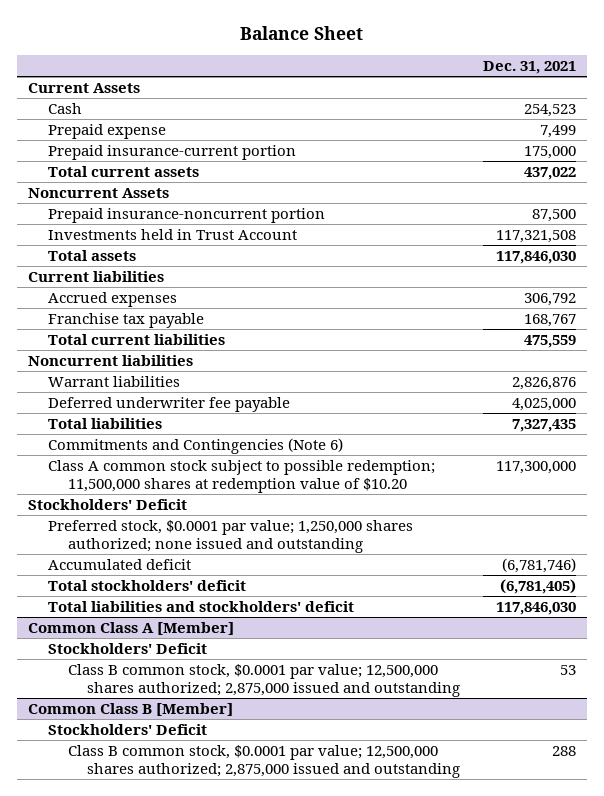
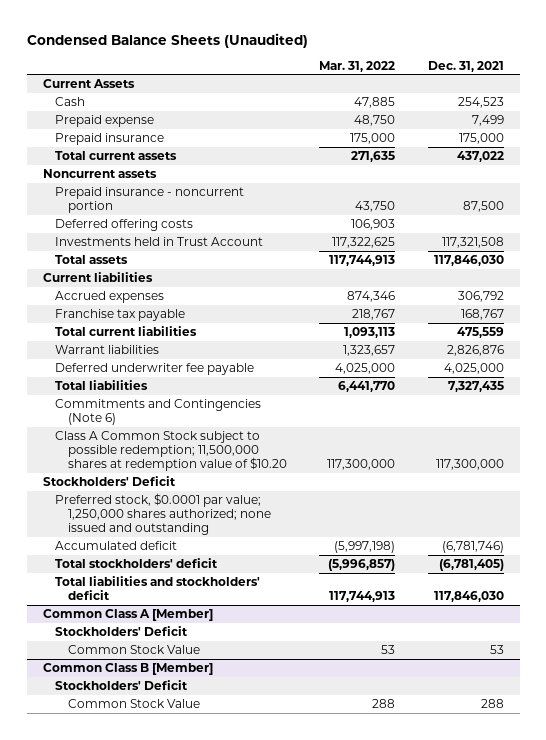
[239,25,363,40] Balance Sheet -> [26,32,308,48] Condensed Balance Sheets (Unaudited)
none -> [319,60,396,72] Mar. 31, 2022
[47,145,296,161] Prepaid insurance-current portion -> [55,132,165,145] Prepaid insurance
[27,188,169,199] Noncurrent Assets -> [42,168,157,178] Noncurrent assets
[47,208,325,224] Prepaid insurance-noncurrent portion -> [55,186,245,214] Prepaid insurance - noncurrent portion
none -> [55,218,194,231] Deferred offering costs
[27,355,193,367] Noncurrent liabilities -> none
[47,460,435,493] Class A common stock subject to possible redemption; 11,500,000 shares at redemption value of $10.20 -> [55,430,288,472] Class A Common Stock subject to possible redemption; 11,500,000 shares at redemption value of $10.20
[67,664,461,697] Class B common stock, $0.0001 par value; 12,500,000 shares authorized; 2,875,000 issued and outstanding -> [68,644,201,654] Common Stock Value
[67,745,461,778] Class B common stock, $0.0001 par value; 12,500,000 shares authorized; 2,875,000 issued and outstanding -> [68,698,201,708] Common Stock Value

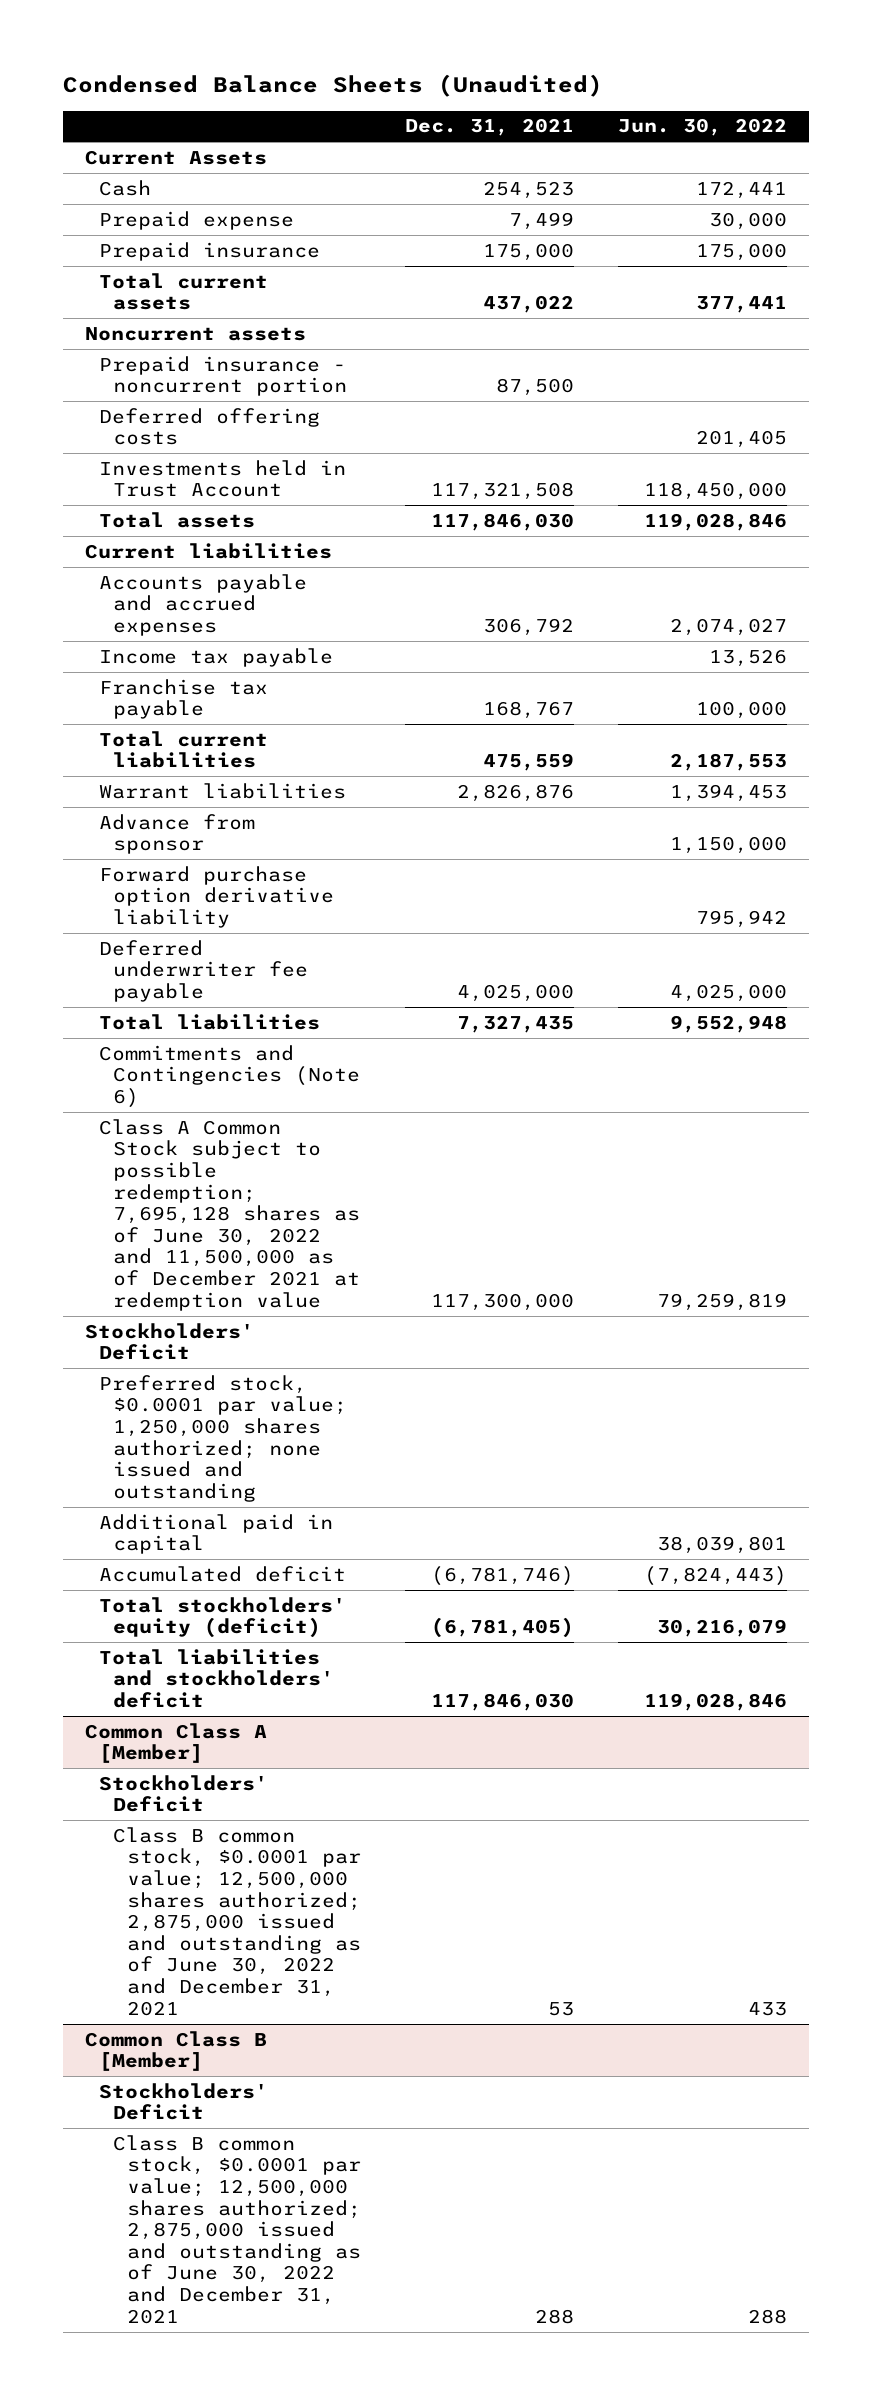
[319,60,396,72] Mar. 31, 2022 -> none
none -> [618,118,788,137] Jun. 30, 2022
[55,290,165,303] Accrued expenses -> [99,573,308,637] Accounts payable and accrued expenses
none -> [99,647,334,667] Income tax payable
none -> [99,813,256,855] Advance from sponsor
none -> [99,865,335,929] Forward purchase option derivative liability
[55,430,288,472] Class A Common Stock subject to possible redemption; 11,500,000 shares at redemption value of $10.20 -> [99,1118,361,1311] Class A Common Stock subject to possible redemption; 7,695,128 shares as of June 30, 2022 and 11,500,000 as of December 2021 at redemption value
none -> [99,1513,334,1555] Additional paid in capital
[55,557,219,568] Total stockholders' deficit -> [99,1596,347,1639] Total stockholders' equity (deficit)
[68,644,201,654] Common Stock Value -> [113,1826,362,2016] Class B common stock, $0.0001 par value; 12,500,000 shares authorized; 2,875,000 issued and outstanding as of June 30, 2022 and December 31, 2021
[68,698,201,708] Common Stock Value -> [113,2134,362,2324] Class B common stock, $0.0001 par value; 12,500,000 shares authorized; 2,875,000 issued and outstanding as of June 30, 2022 and December 31, 2021

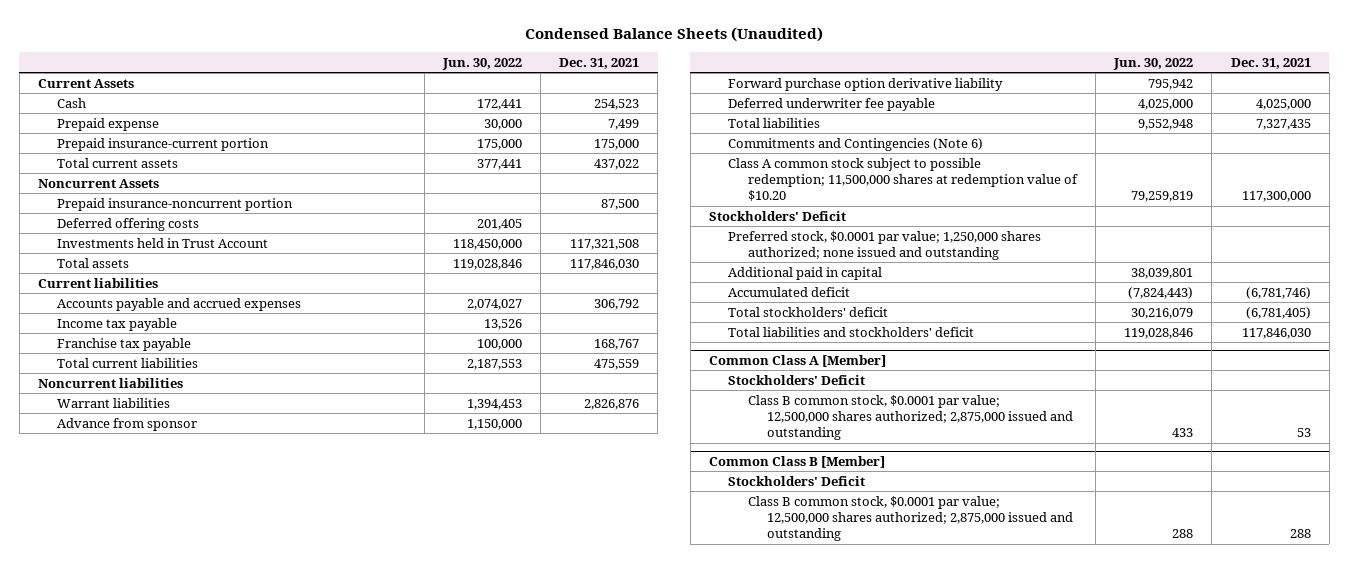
[99,241,321,261] Prepaid insurance -> [57,137,270,151] Prepaid insurance-current portion
[85,326,307,341] Noncurrent assets -> [37,178,159,188] Noncurrent Assets
[99,355,348,397] Prepaid insurance - noncurrent portion -> [57,197,294,211] Prepaid insurance-noncurrent portion
none -> [37,377,183,388] Noncurrent liabilities
[99,1118,361,1311] Class A Common Stock subject to possible redemption; 7,695,128 shares as of June 30, 2022 and 11,500,000 as of December 2021 at redemption value -> [728,157,1078,202] Class A common stock subject to possible redemption; 11,500,000 shares at redemption value of $10.20
[99,1596,347,1639] Total stockholders' equity (deficit) -> [728,306,889,317] Total stockholders' deficit
[113,1826,362,2016] Class B common stock, $0.0001 par value; 12,500,000 shares authorized; 2,875,000 issued and outstanding as of June 30, 2022 and December 31, 2021 -> [747,394,1073,441] Class B common stock, $0.0001 par value; 12,500,000 shares authorized; 2,875,000 issued and outstanding
[113,2134,362,2324] Class B common stock, $0.0001 par value; 12,500,000 shares authorized; 2,875,000 issued and outstanding as of June 30, 2022 and December 31, 2021 -> [747,495,1073,542] Class B common stock, $0.0001 par value; 12,500,000 shares authorized; 2,875,000 issued and outstanding

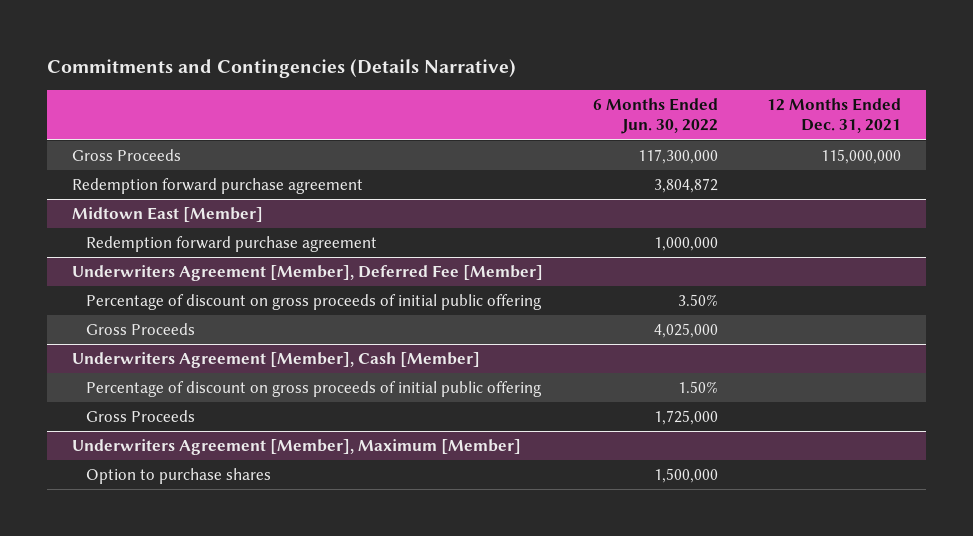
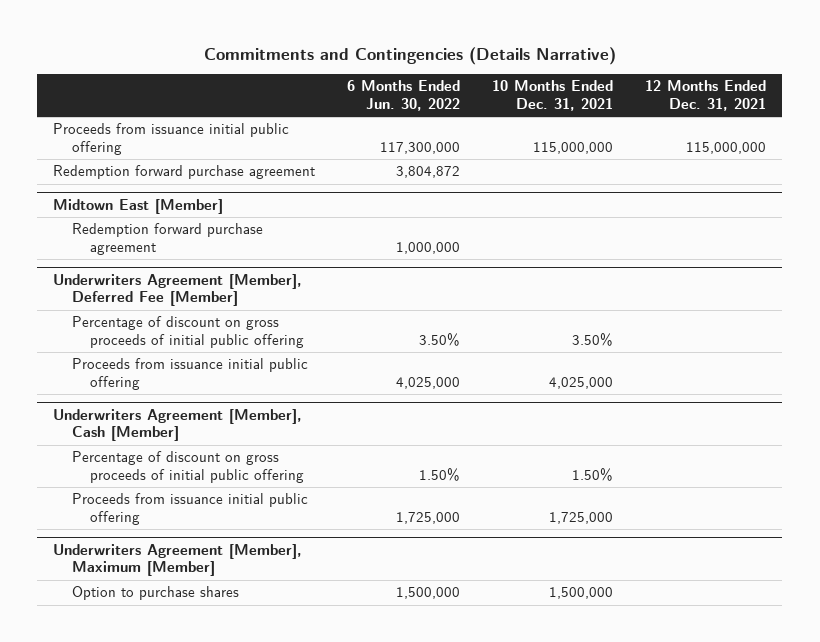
none -> [492,80,614,111] 10 Months Ended Dec. 31, 2021
[71,149,181,162] Gross Proceeds -> [53,123,290,155] Proceeds from issuance initial public offering
[85,323,195,336] Gross Proceeds -> [71,358,308,390] Proceeds from issuance initial public offering
[85,410,195,423] Gross Proceeds -> [71,493,308,525] Proceeds from issuance initial public offering

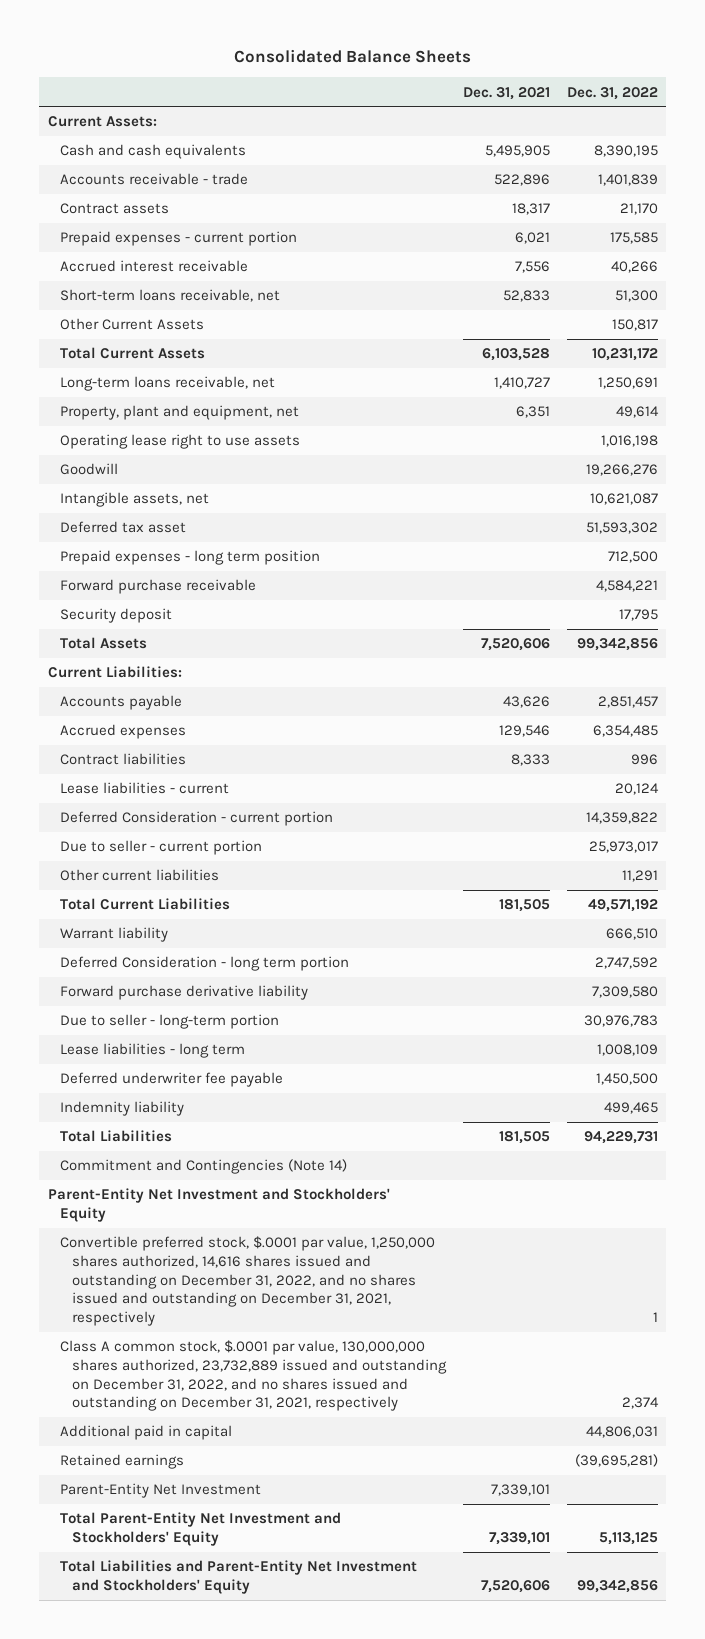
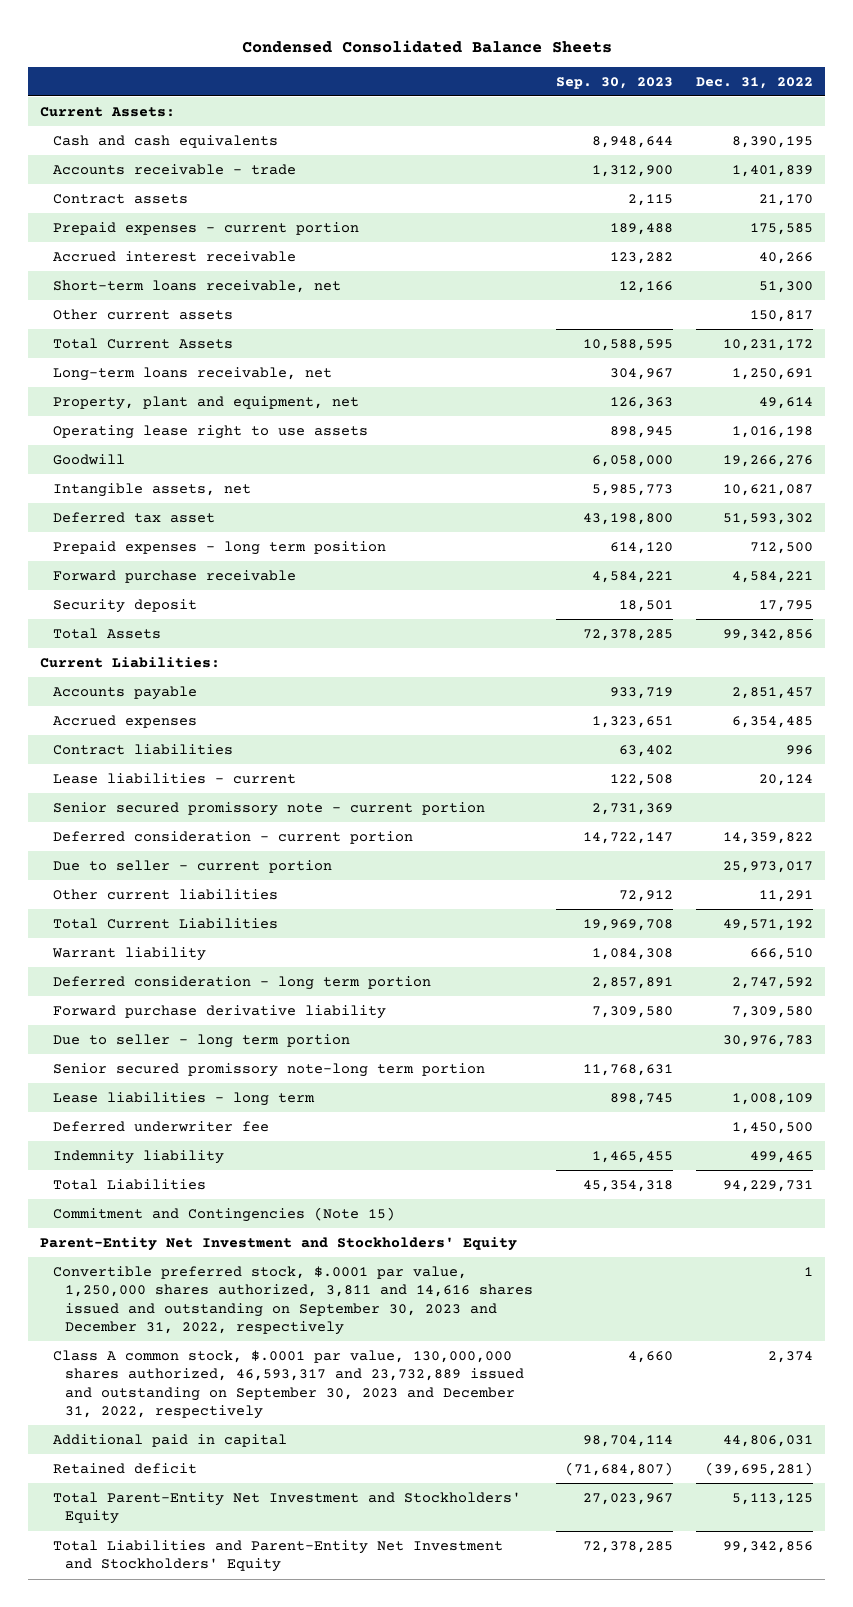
[233,49,471,64] Consolidated Balance Sheets -> [241,39,612,53] Condensed Consolidated Balance Sheets
[462,86,550,100] Dec. 31, 2021 -> none
none -> [556,76,674,89] Sep. 30, 2023
[59,318,204,331] Other Current Assets -> [52,308,233,320] Other current assets
none -> [52,801,485,816] Senior secured promissory note - current portion
[59,811,333,827] Deferred Consideration - current portion -> [52,830,413,844] Deferred consideration - current portion
[59,956,349,972] Deferred Consideration - long term portion -> [52,975,431,990] Deferred consideration - long term portion
[59,1014,279,1030] Due to seller - long-term portion -> [52,1033,350,1048] Due to seller - long term portion
none -> [52,1062,485,1077] Senior secured promissory note-long term portion
[59,1072,283,1088] Deferred underwriter fee payable -> [52,1120,269,1132] Deferred underwriter fee
[59,1159,347,1175] Commitment and Contingencies (Note 14) -> [52,1206,395,1222] Commitment and Contingencies (Note 15)
[59,1236,435,1327] Convertible preferred stock, $.0001 par value, 1,250,000 shares authorized, 14,616 shares issued and outstanding on December 31, 2022, and no shares issued and outstanding on December 31, 2021, respectively -> [52,1265,534,1336] Convertible preferred stock, $.0001 par value, 1,250,000 shares authorized, 3,811 and 14,616 shares issued and outstanding on September 30, 2023 and December 31, 2022, respectively
[59,1340,447,1412] Class A common stock, $.0001 par value, 130,000,000 shares authorized, 23,732,889 issued and outstanding on December 31, 2022, and no shares issued and outstanding on December 31, 2021, respectively -> [52,1349,525,1420] Class A common stock, $.0001 par value, 130,000,000 shares authorized, 46,593,317 and 23,732,889 issued and outstanding on September 30, 2023 and December 31, 2022, respectively
[59,1483,261,1499] Parent-Entity Net Investment -> none
[59,1454,184,1470] Retained earnings -> [52,1462,197,1474] Retained deficit

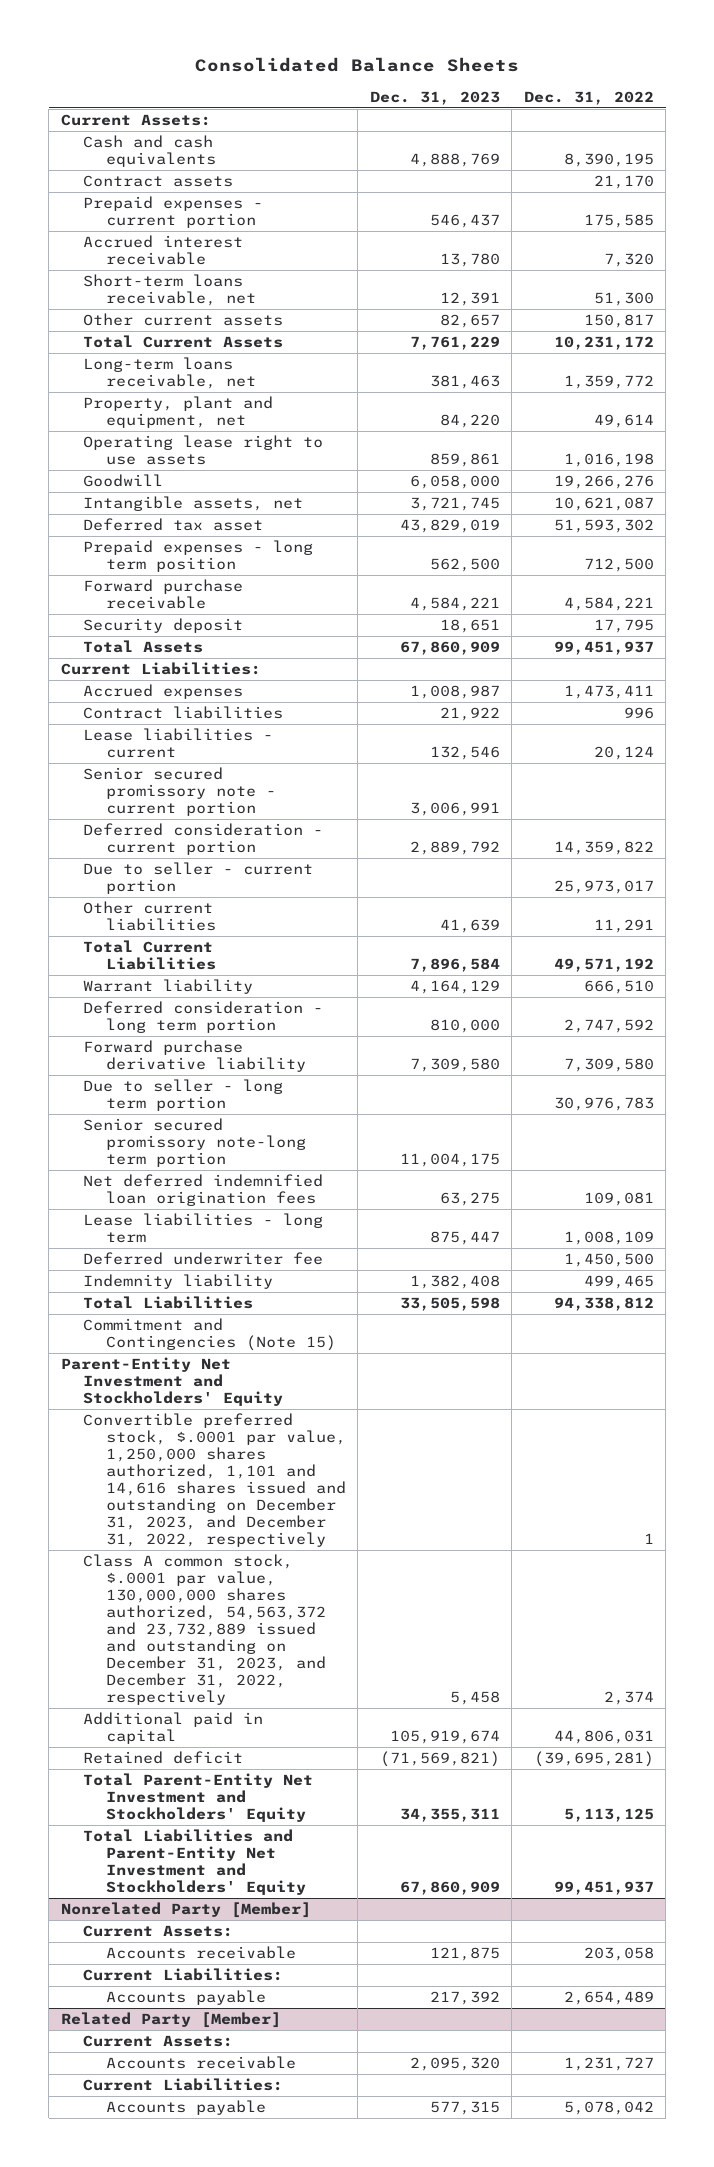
[241,39,612,53] Condensed Consolidated Balance Sheets -> [195,57,520,73] Consolidated Balance Sheets
[556,76,674,89] Sep. 30, 2023 -> none
none -> [369,90,500,105] Dec. 31, 2023
[52,163,296,175] Accounts receivable - trade -> none
[759,251,814,264] 40,266 -> [603,253,654,268] 7,320
[732,367,814,380] 1,250,691 -> [563,375,654,390] 1,359,772
[723,628,814,641] 99,342,856 -> [553,641,654,656] 99,451,937
[52,685,197,700] Accounts payable -> none
[732,715,814,728] 6,354,485 -> [563,685,654,700] 1,473,411
none -> [83,1174,324,1207] Net deferred indemnified loan origination fees
[723,1179,814,1192] 94,229,731 -> [553,1297,654,1312] 94,338,812
[52,1265,534,1336] Convertible preferred stock, $.0001 par value, 1,250,000 shares authorized, 3,811 and 14,616 shares issued and outstanding on September 30, 2023 and December 31, 2022, respectively -> [83,1413,346,1548] Convertible preferred stock, $.0001 par value, 1,250,000 shares authorized, 1,101 and 14,616 shares issued and outstanding on December 31, 2023, and December 31, 2022, respectively
[52,1349,525,1420] Class A common stock, $.0001 par value, 130,000,000 shares authorized, 46,593,317 and 23,732,889 issued and outstanding on September 30, 2023 and December 31, 2022, respectively -> [83,1554,326,1706] Class A common stock, $.0001 par value, 130,000,000 shares authorized, 54,563,372 and 23,732,889 issued and outstanding on December 31, 2023, and December 31, 2022, respectively
[723,1540,814,1553] 99,342,856 -> [553,1881,654,1896] 99,451,937
none -> [60,1902,311,1919] Nonrelated Party [Member]
none -> [83,1925,234,1938] Current Assets:
none -> [105,1946,296,1960] Accounts receivable
none -> [83,1968,284,1982] Current Liabilities:
none -> [105,1990,266,2006] Accounts payable
none -> [60,2012,281,2029] Related Party [Member]
none -> [83,2035,234,2048] Current Assets:
none -> [105,2056,296,2070] Accounts receivable
none -> [83,2078,284,2092] Current Liabilities:
none -> [105,2100,266,2116] Accounts payable

